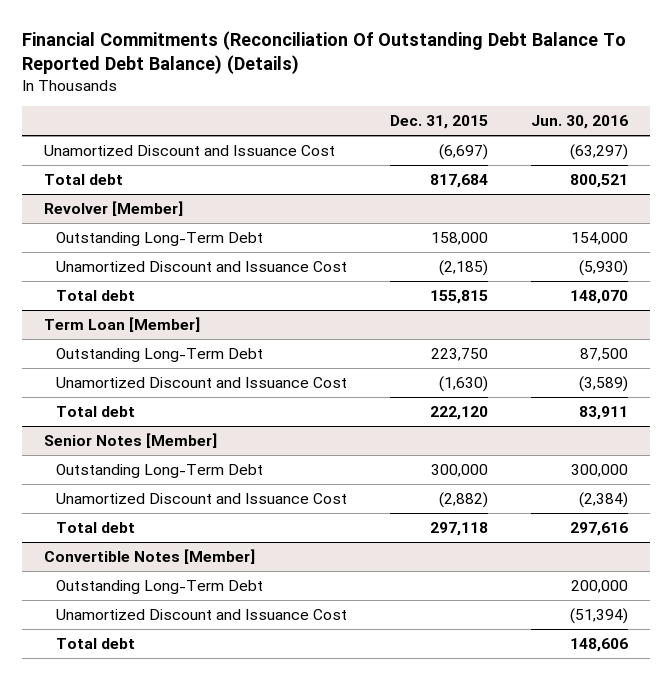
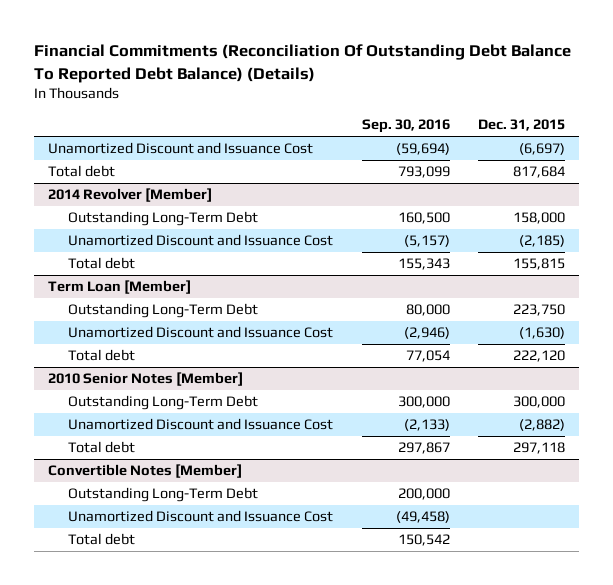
[531,115,629,130] Jun. 30, 2016 -> none
none -> [361,119,450,134] Sep. 30, 2016
[43,200,183,216] Revolver [Member] -> [48,188,213,203] 2014 Revolver [Member]
[43,432,217,448] Senior Notes [Member] -> [48,372,244,387] 2010 Senior Notes [Member]

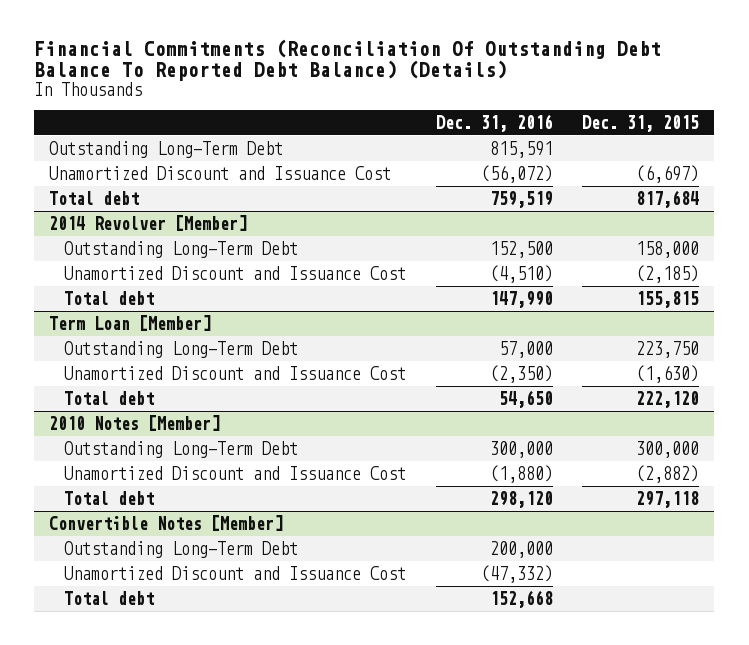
[361,119,450,134] Sep. 30, 2016 -> none
none -> [435,113,553,132] Dec. 31, 2016
none -> [49,140,284,158] Outstanding Long-Term Debt
[48,372,244,387] 2010 Senior Notes [Member] -> [49,414,221,431] 2010 Notes [Member]

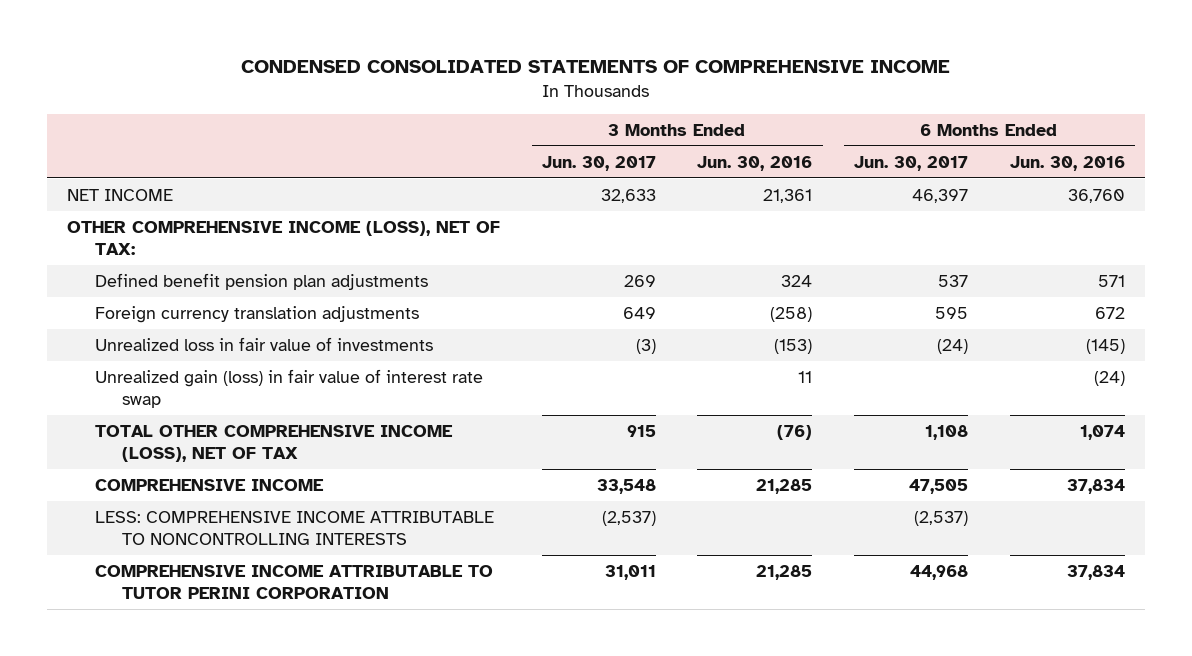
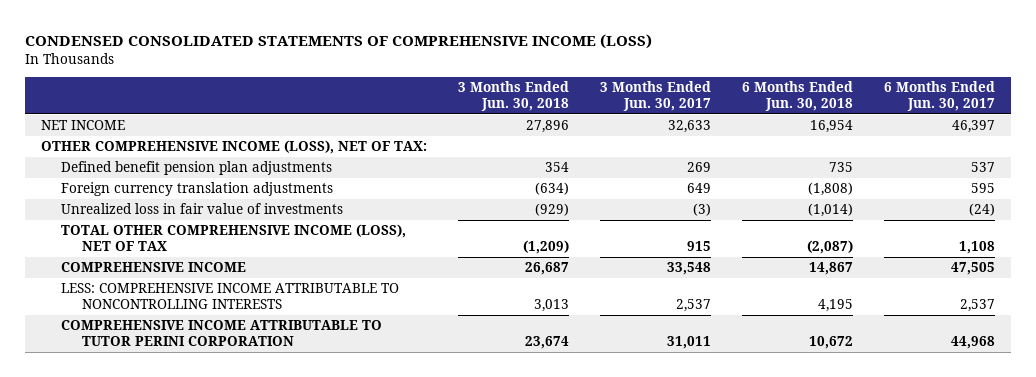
[240,60,950,74] CONDENSED CONSOLIDATED STATEMENTS OF COMPREHENSIVE INCOME -> [25,33,653,49] CONDENSED CONSOLIDATED STATEMENTS OF COMPREHENSIVE INCOME (LOSS)
[697,155,813,171] Jun. 30, 2016 -> none
[1009,155,1125,171] Jun. 30, 2016 -> none
none -> [457,81,569,111] 3 Months Ended Jun. 30, 2018
none -> [742,81,854,111] 6 Months Ended Jun. 30, 2018
[94,368,483,408] Unrealized gain (loss) in fair value of interest rate swap -> none
[601,510,656,526] (2,537) -> [675,299,711,313] 2,537
[914,510,969,526] (2,537) -> [960,299,996,313] 2,537

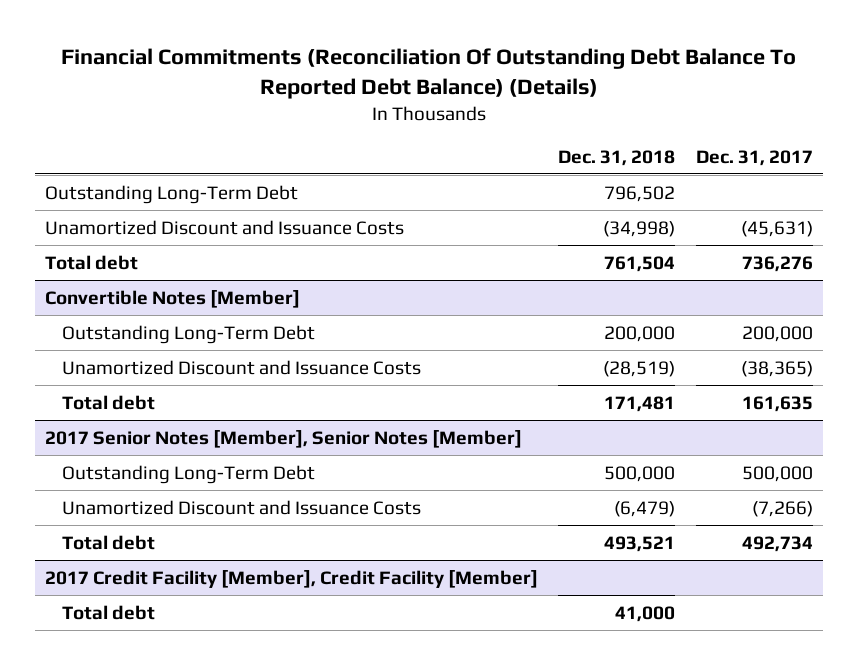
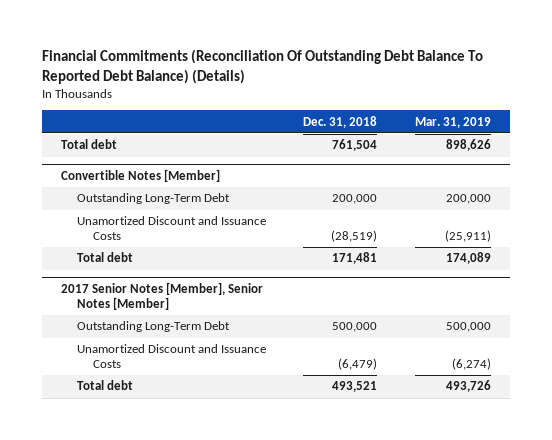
[695,149,813,166] Dec. 31, 2017 -> none
none -> [414,116,491,128] Mar. 31, 2019
[45,184,299,204] Outstanding Long-Term Debt -> none
[45,219,405,235] Unamortized Discount and Issuance Costs -> none
[45,569,539,588] 2017 Credit Facility [Member], Credit Facility [Member] -> none
[62,604,156,620] Total debt -> none

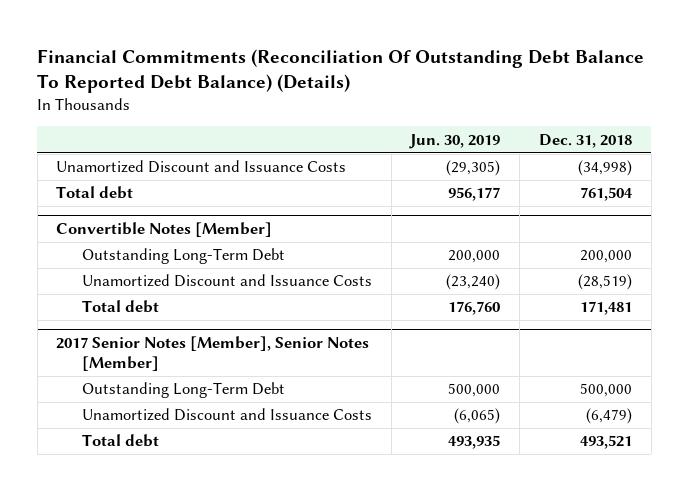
[414,116,491,128] Mar. 31, 2019 -> none
none -> [409,133,501,149] Jun. 30, 2019
none -> [56,160,347,174] Unamortized Discount and Issuance Costs

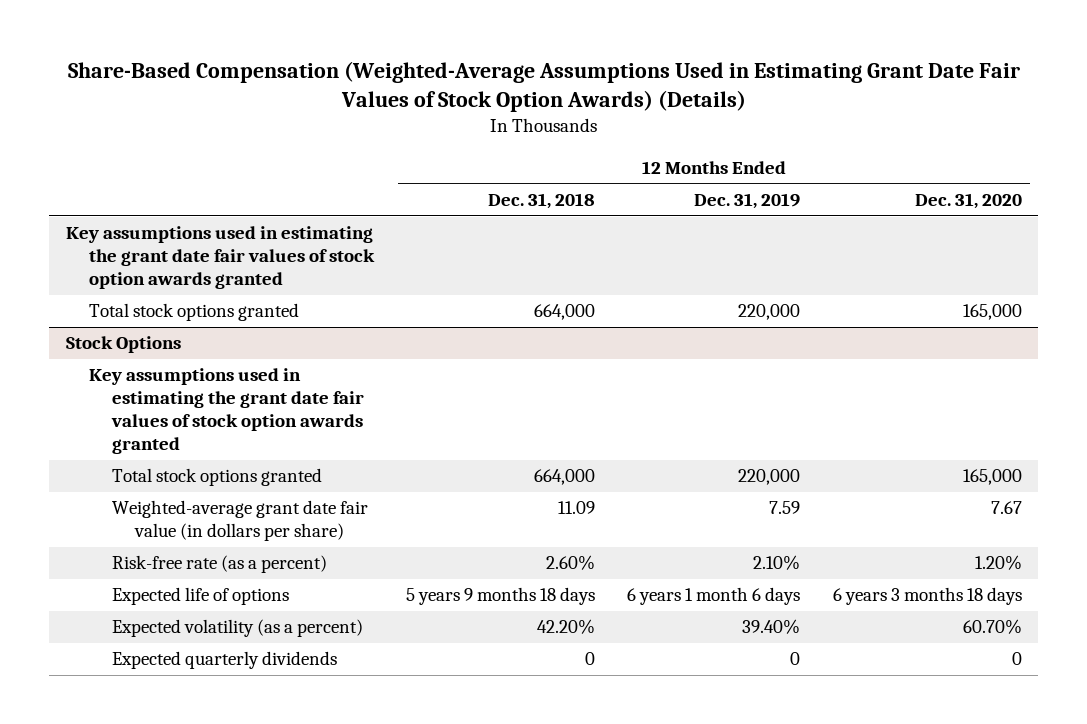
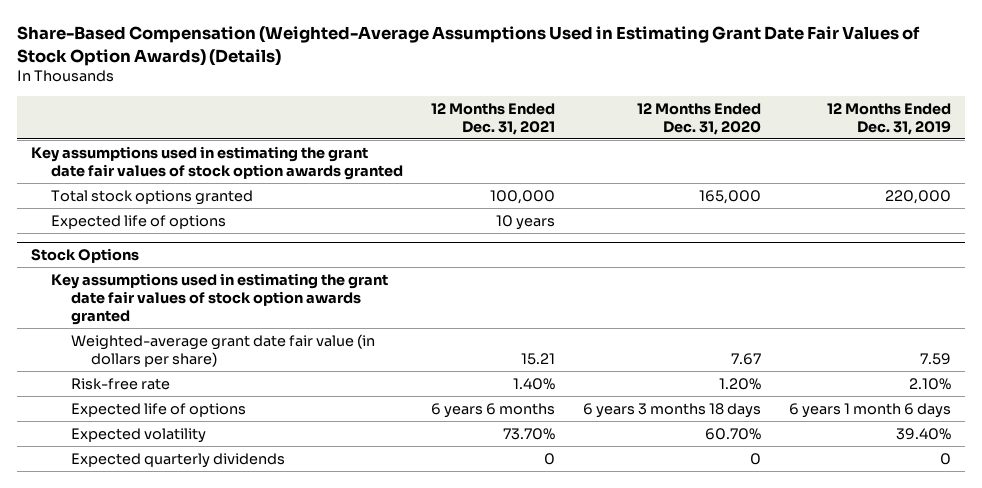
[488,192,596,209] Dec. 31, 2018 -> none
none -> [430,102,555,135] 12 Months Ended Dec. 31, 2021
none -> [50,214,226,229] Expected life of options
[111,468,322,487] Total stock options granted -> none
[111,555,327,574] Risk-free rate (as a percent) -> [70,377,170,390] Risk-free rate
[111,619,363,638] Expected volatility (as a percent) -> [70,427,206,443] Expected volatility

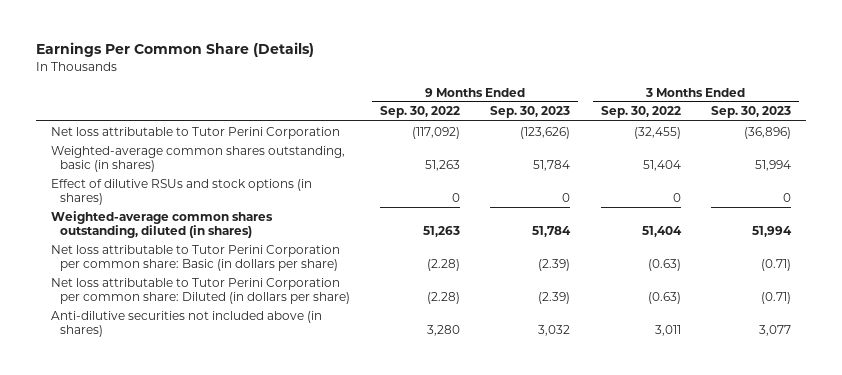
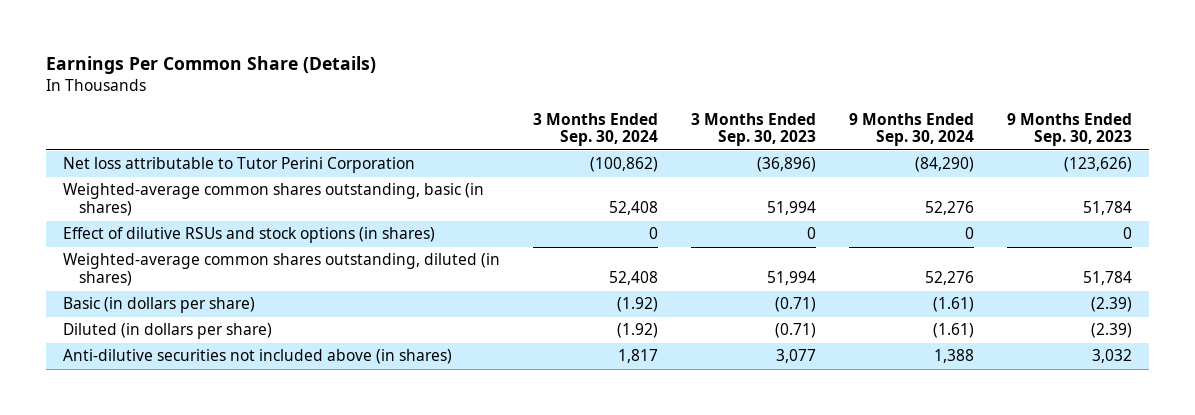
[379,106,460,119] Sep. 30, 2022 -> none
[600,106,681,119] Sep. 30, 2022 -> none
none -> [533,112,659,147] 3 Months Ended Sep. 30, 2024
none -> [849,112,975,147] 9 Months Ended Sep. 30, 2024
[50,244,340,272] Net loss attributable to Tutor Perini Corporation per common share: Basic (in dollars per share) -> [62,297,255,314] Basic (in dollars per share)
[50,277,350,305] Net loss attributable to Tutor Perini Corporation per common share: Diluted (in dollars per share) -> [62,323,272,340] Diluted (in dollars per share)

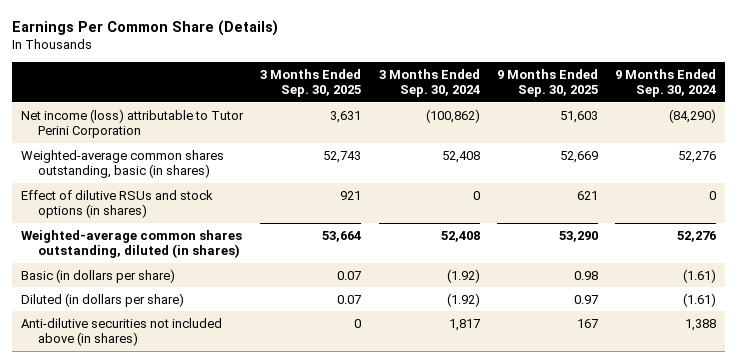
[691,112,817,147] 3 Months Ended Sep. 30, 2023 -> none
[1007,112,1133,147] 9 Months Ended Sep. 30, 2023 -> none
none -> [260,68,362,98] 3 Months Ended Sep. 30, 2025
none -> [497,68,599,98] 9 Months Ended Sep. 30, 2025
[62,157,415,174] Net loss attributable to Tutor Perini Corporation -> [20,108,244,139] Net income (loss) attributable to Tutor Perini Corporation

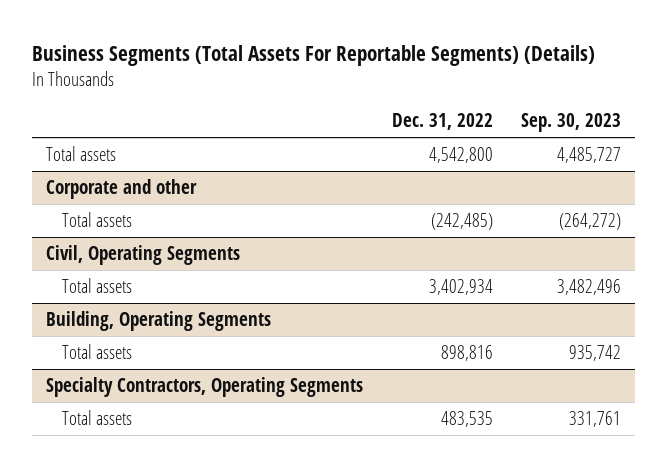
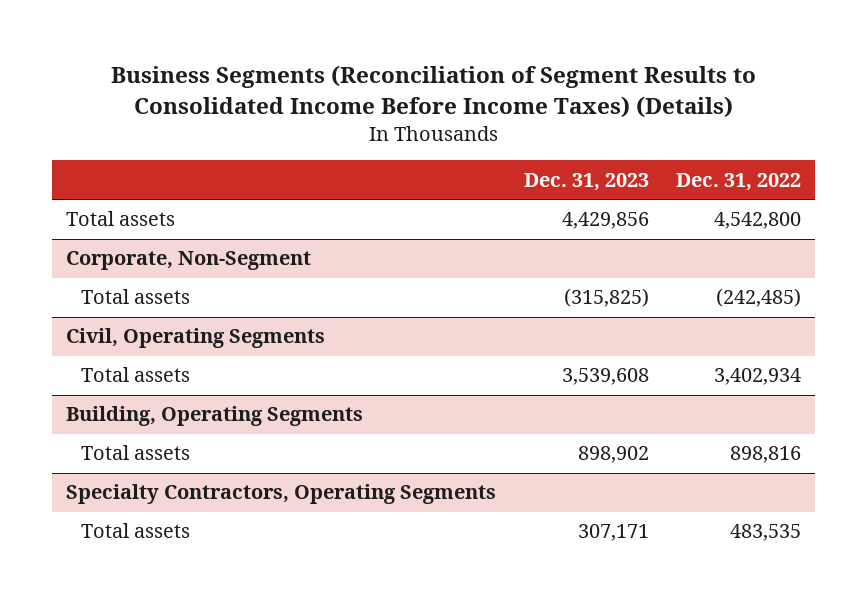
[32,44,596,66] Business Segments (Total Assets For Reportable Segments) (Details) -> [110,65,756,118] Business Segments (Reconciliation of Segment Results to Consolidated Income Before Income Taxes) (Details)
[521,113,622,133] Sep. 30, 2023 -> none
none -> [523,172,649,191] Dec. 31, 2023
[46,178,198,199] Corporate and other -> [66,251,312,271] Corporate, Non-Segment

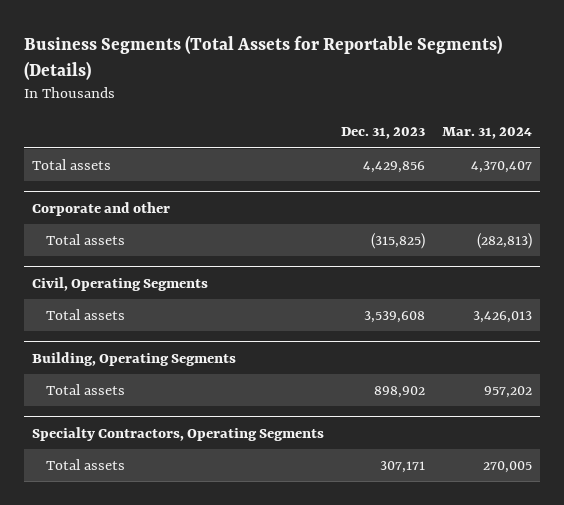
[110,65,756,118] Business Segments (Reconciliation of Segment Results to Consolidated Income Before Income Taxes) (Details) -> [23,34,502,80] Business Segments (Total Assets for Reportable Segments) (Details)
[676,172,802,191] Dec. 31, 2022 -> none
none -> [441,127,532,140] Mar. 31, 2024
[66,251,312,271] Corporate, Non-Segment -> [31,201,170,216] Corporate and other

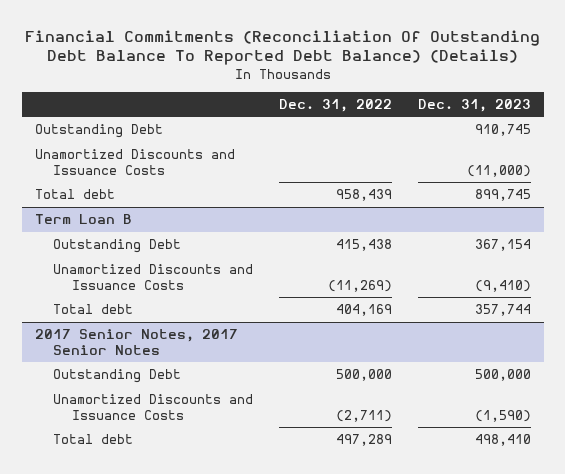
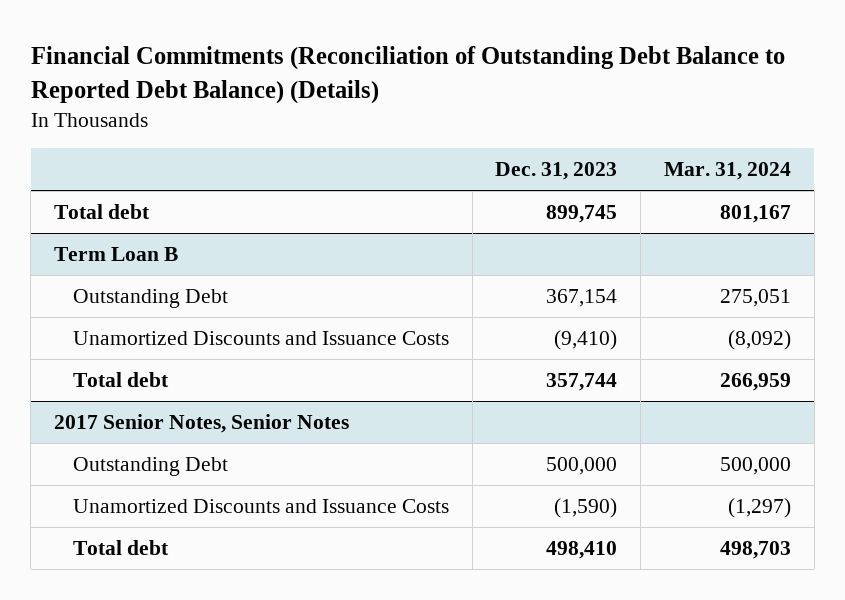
[24,29,540,66] Financial Commitments (Reconciliation Of Outstanding Debt Balance To Reported Debt Balance) (Details) -> [30,46,785,104] Financial Commitments (Reconciliation of Outstanding Debt Balance to Reported Debt Balance) (Details)
[279,98,393,112] Dec. 31, 2022 -> none
none -> [664,162,792,181] Mar. 31, 2024
[34,124,163,139] Outstanding Debt -> none
[34,149,235,175] Unamortized Discounts and Issuance Costs -> none
[34,329,238,355] 2017 Senior Notes, 2017 Senior Notes -> [54,414,350,434] 2017 Senior Notes, Senior Notes

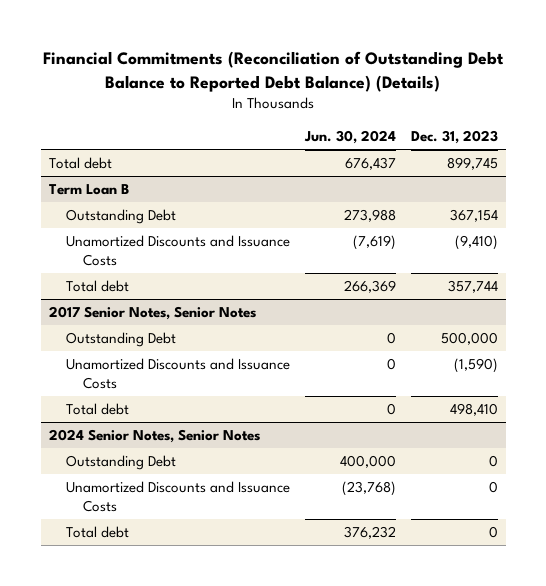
[664,162,792,181] Mar. 31, 2024 -> none
none -> [303,129,396,144] Jun. 30, 2024
none -> [48,429,260,444] 2024 Senior Notes, Senior Notes
none -> [65,455,176,471] Outstanding Debt
none -> [65,481,290,513] Unamortized Discounts and Issuance Costs
none -> [65,526,129,539] Total debt

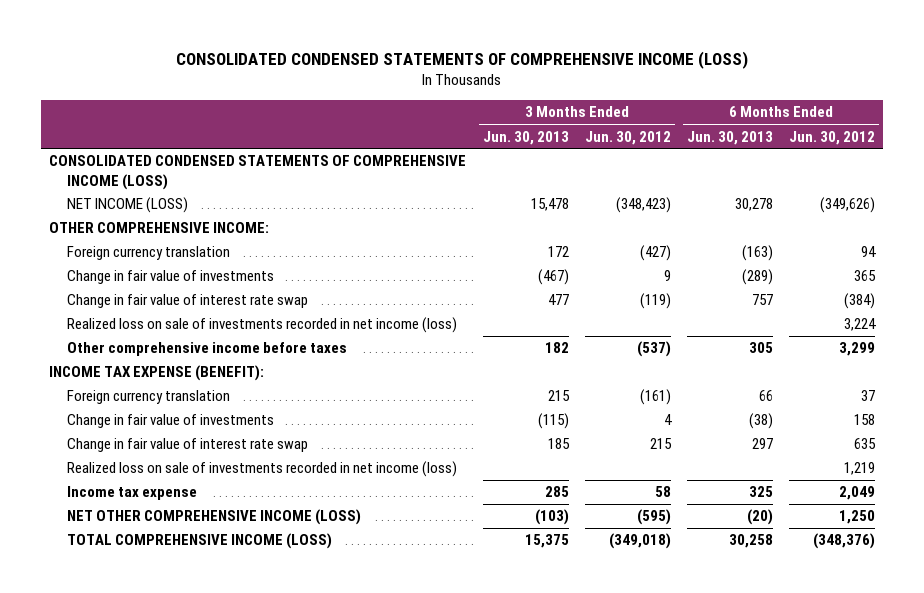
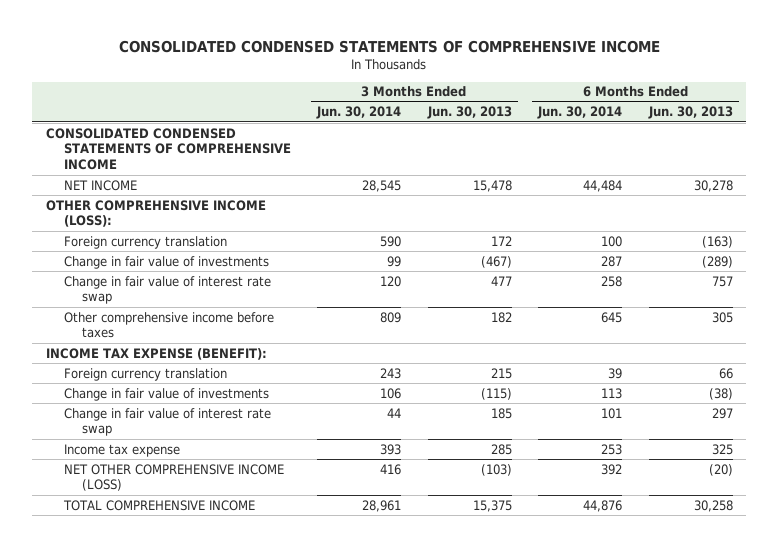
[176,50,749,69] CONSOLIDATED CONDENSED STATEMENTS OF COMPREHENSIVE INCOME (LOSS) -> [119,39,661,53] CONSOLIDATED CONDENSED STATEMENTS OF COMPREHENSIVE INCOME
[584,130,671,145] Jun. 30, 2012 -> none
[788,130,875,145] Jun. 30, 2012 -> none
none -> [316,106,402,120] Jun. 30, 2014
none -> [537,106,623,120] Jun. 30, 2014
[49,155,467,190] CONSOLIDATED CONDENSED STATEMENTS OF COMPREHENSIVE INCOME (LOSS) -> [45,127,291,171] CONSOLIDATED CONDENSED STATEMENTS OF COMPREHENSIVE INCOME
[66,197,188,214] NET INCOME (LOSS) -> [63,179,137,191] NET INCOME
[49,222,270,234] OTHER COMPREHENSIVE INCOME: -> [45,199,266,228] OTHER COMPREHENSIVE INCOME (LOSS):
[66,317,457,334] Realized loss on sale of investments recorded in net income (loss) -> none
[66,461,457,478] Realized loss on sale of investments recorded in net income (loss) -> none
[66,533,332,550] TOTAL COMPREHENSIVE INCOME (LOSS) -> [62,499,255,511] TOTAL COMPREHENSIVE INCOME

